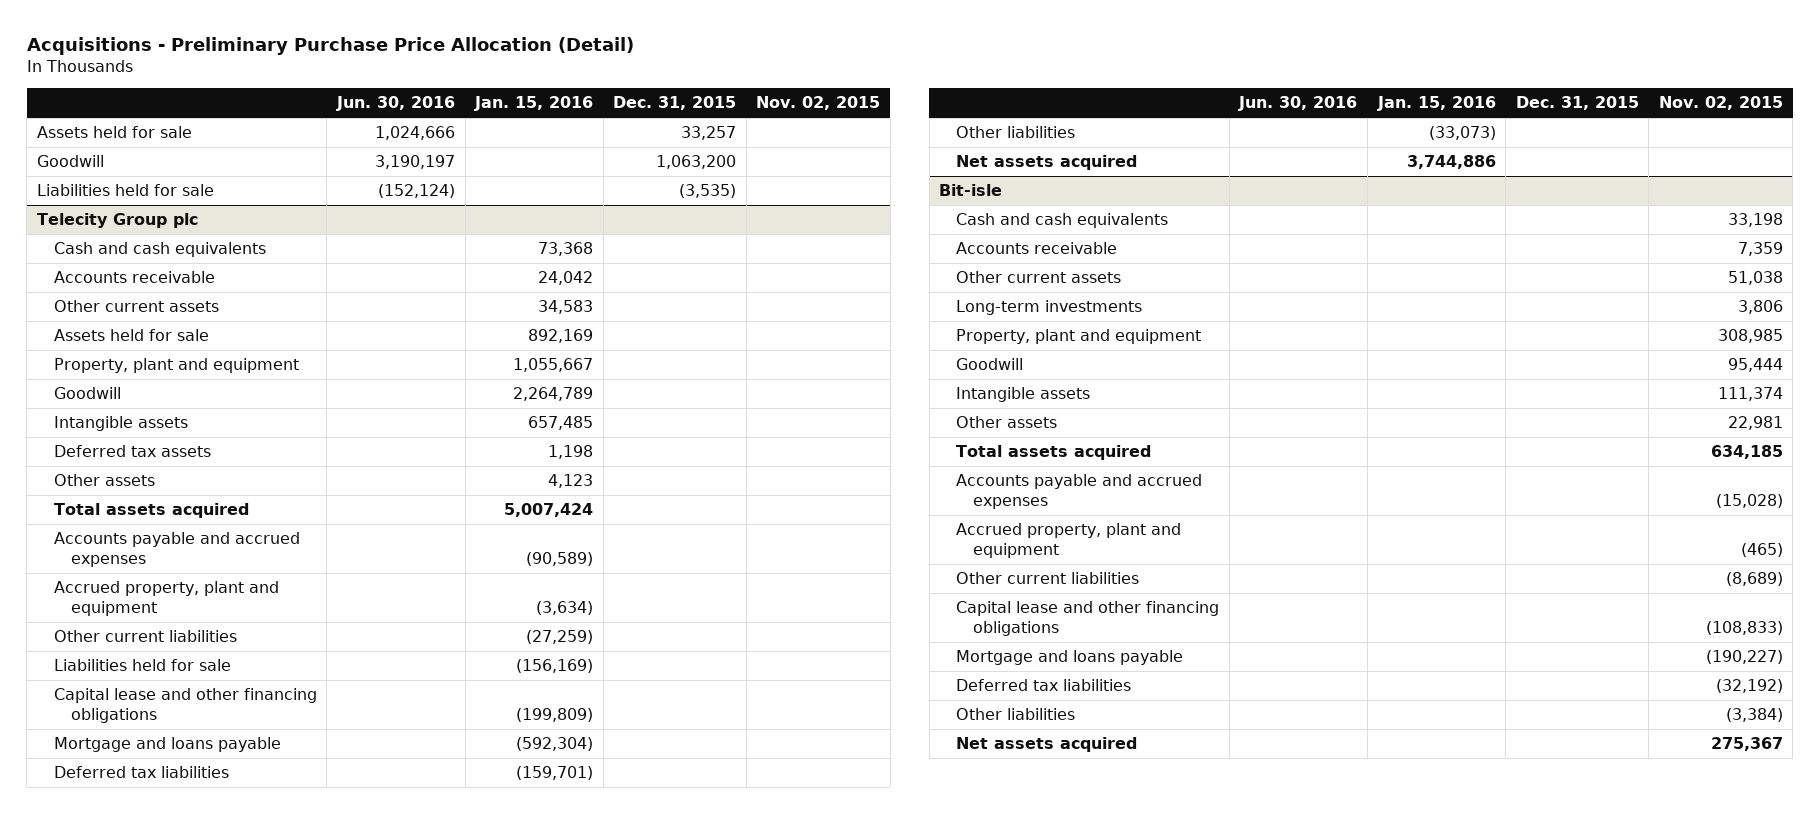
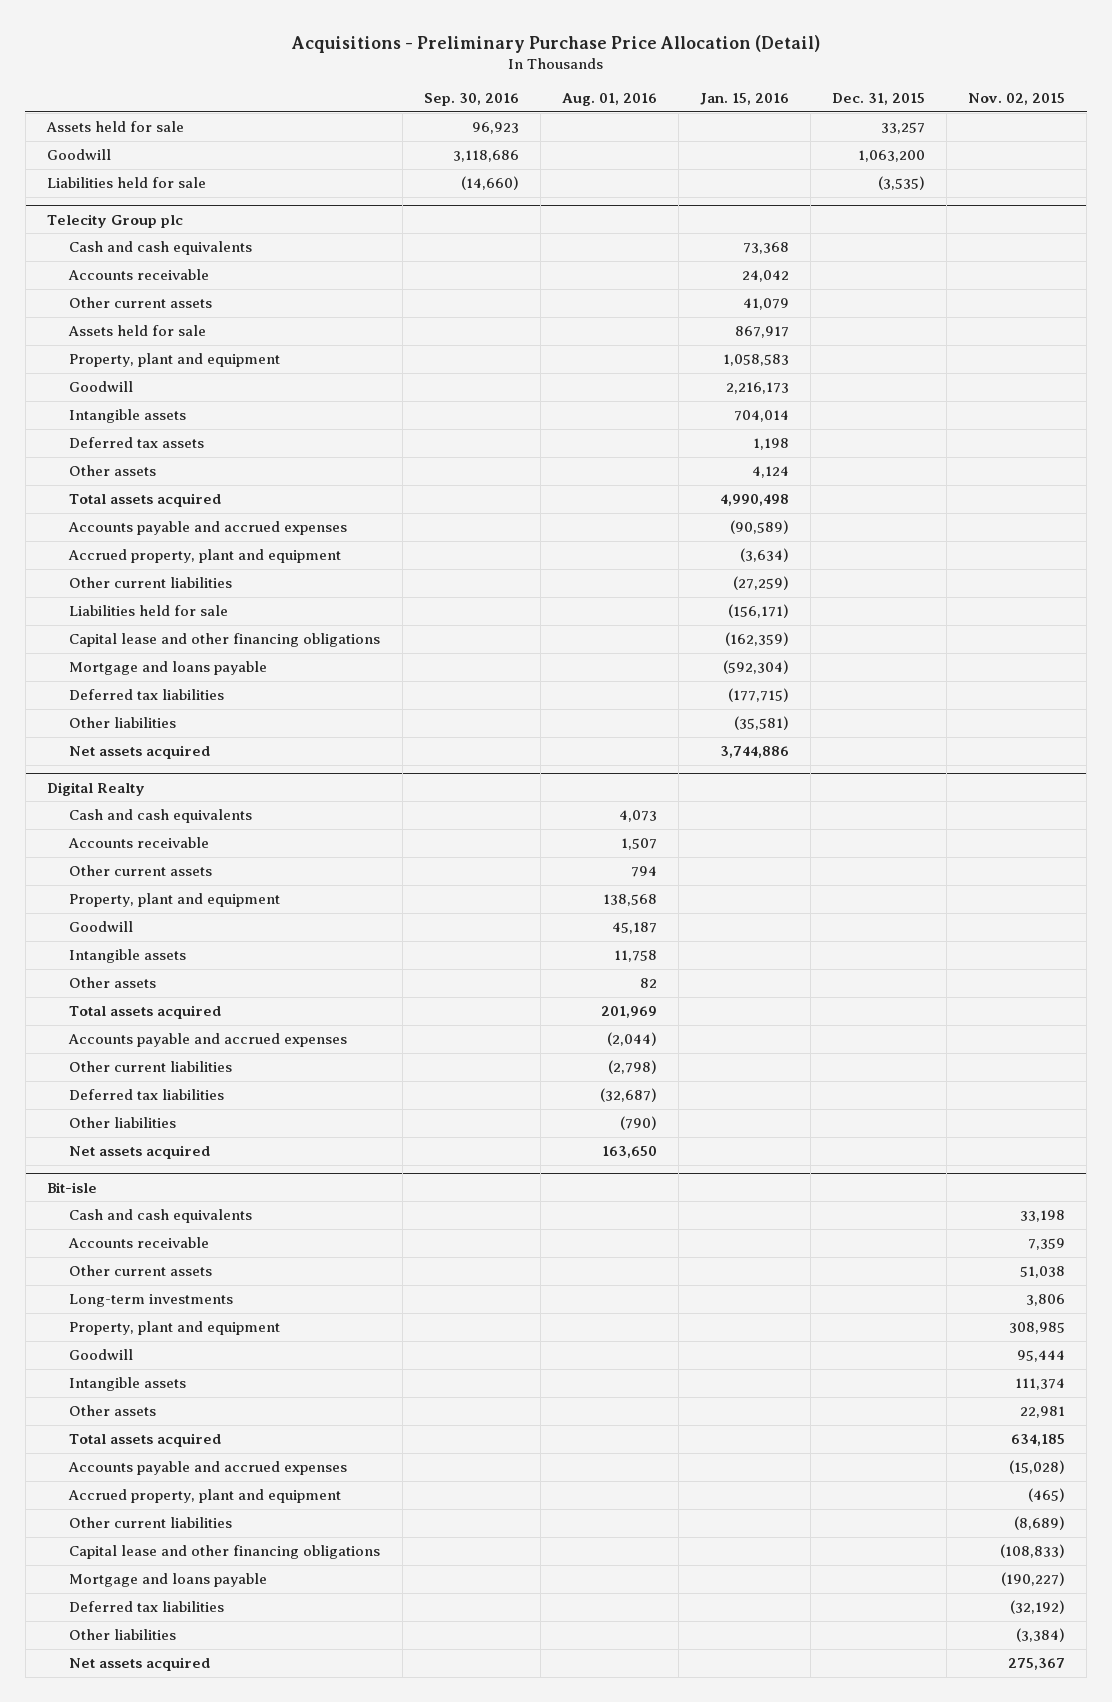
[336,96,456,112] Jun. 30, 2016 -> none
none -> [423,93,519,107] Sep. 30, 2016
none -> [561,93,657,107] Aug. 01, 2016
[538,300,594,315] 34,583 -> [743,297,790,310] 41,079
[528,329,594,344] 892,169 -> [735,325,790,338] 867,917
[513,358,594,373] 1,055,667 -> [723,353,790,366] 1,058,583
[513,387,594,402] 2,264,789 -> [726,381,790,394] 2,216,173
[528,416,594,431] 657,485 -> [734,409,790,422] 704,014
[548,474,594,489] 4,123 -> [752,465,790,478] 4,124
[504,503,594,518] 5,007,424 -> [720,493,790,506] 4,990,498
[516,659,594,674] (156,169) -> [728,603,790,618] (156,171)
[516,708,594,723] (199,809) -> [725,631,790,646] (162,359)
[516,766,594,781] (159,701) -> [728,687,790,702] (177,715)
[1428,126,1496,141] (33,073) -> [734,715,790,730] (35,581)
none -> [46,781,145,796] Digital Realty
none -> [69,808,253,823] Cash and cash equivalents
none -> [68,836,210,848] Accounts receivable
none -> [69,864,213,876] Other current assets
none -> [69,892,281,907] Property, plant and equipment
none -> [69,920,134,932] Goodwill
none -> [69,948,187,963] Intangible assets
none -> [69,976,157,988] Other assets
none -> [69,1004,222,1019] Total assets acquired
none -> [68,1032,348,1047] Accounts payable and accrued expenses
none -> [69,1060,233,1072] Other current liabilities
none -> [69,1088,225,1100] Deferred tax liabilities
none -> [69,1116,177,1128] Other liabilities
none -> [69,1144,211,1159] Net assets acquired

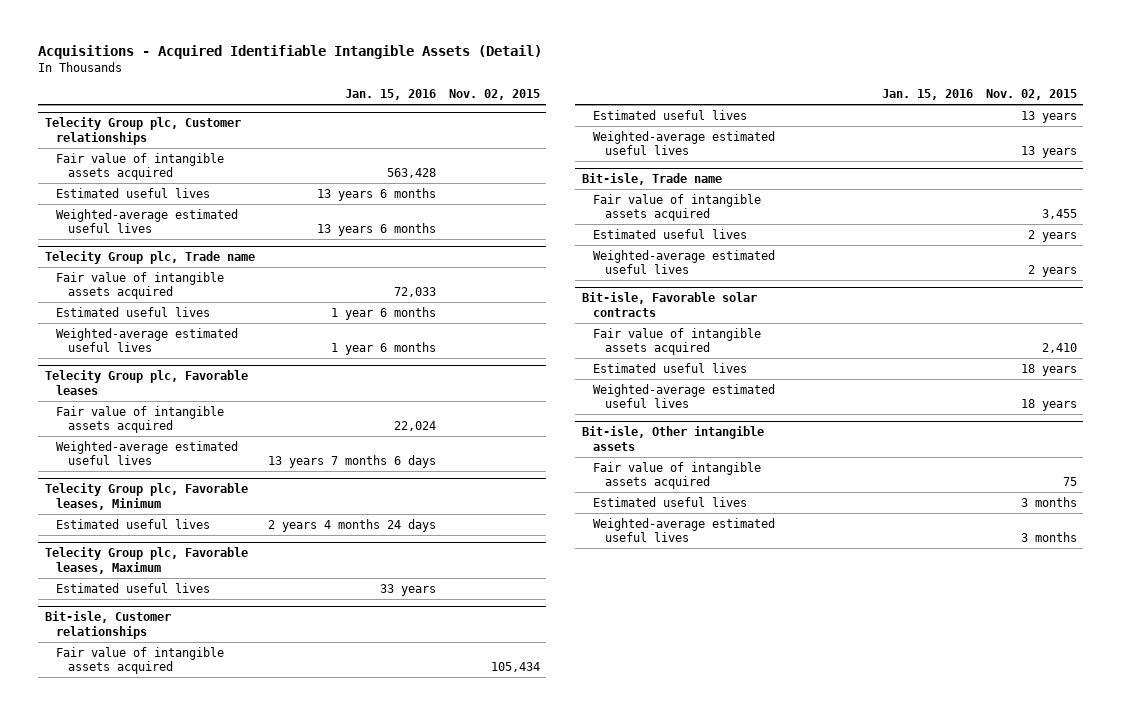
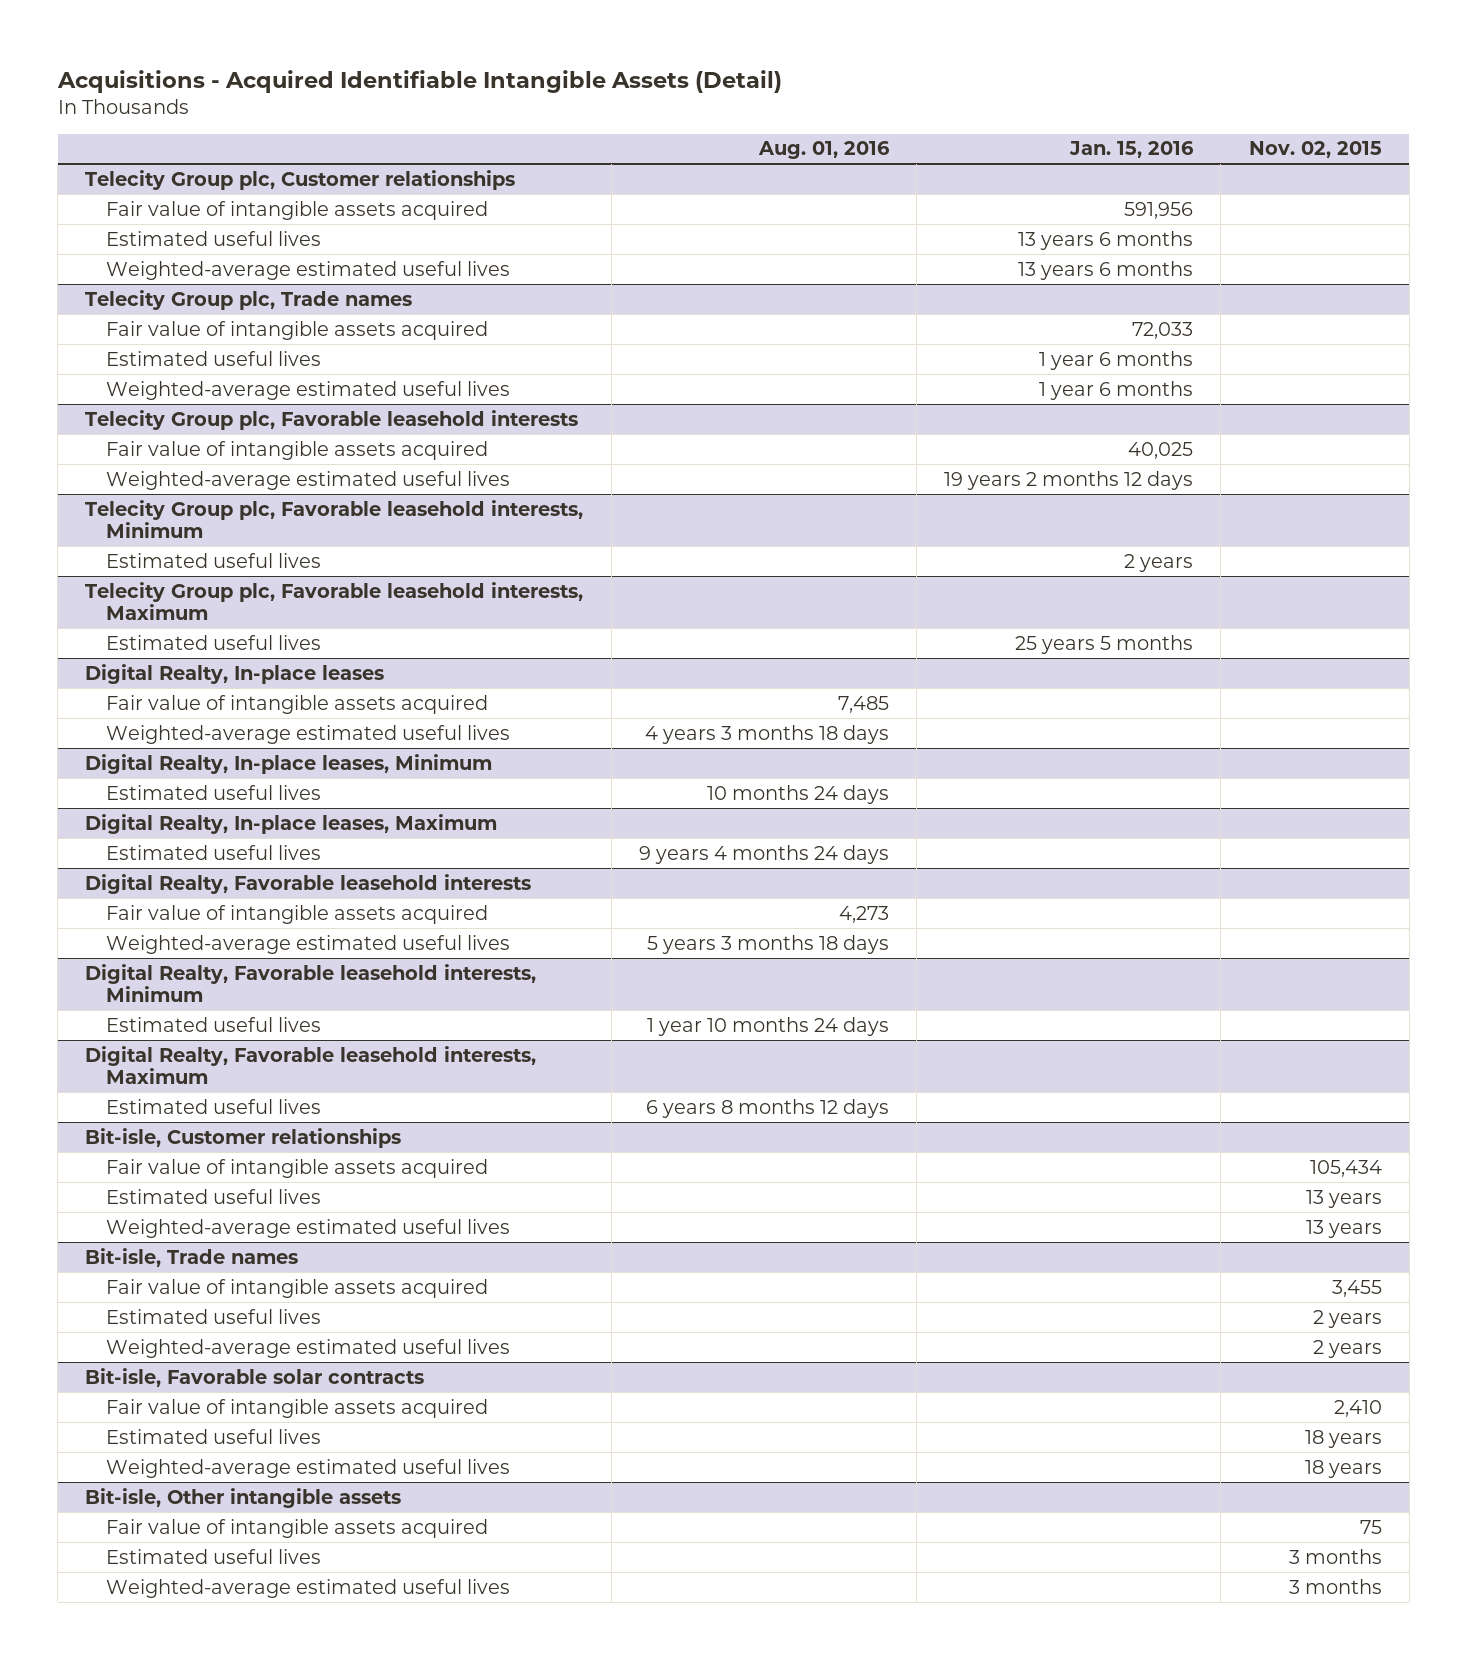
none -> [757,141,890,160] Aug. 01, 2016
[386,168,436,179] 563,428 -> [1124,201,1194,219] 591,956
[44,250,255,264] Telecity Group plc, Trade name -> [85,289,413,310] Telecity Group plc, Trade names
[44,369,248,395] Telecity Group plc, Favorable leases -> [85,409,579,430] Telecity Group plc, Favorable leasehold interests
[393,421,436,432] 22,024 -> [1128,441,1194,459] 40,025
[267,455,436,469] 13 years 7 months 6 days -> [944,470,1194,490] 19 years 2 months 12 days
[44,482,248,510] Telecity Group plc, Favorable leases, Minimum -> [85,499,584,539] Telecity Group plc, Favorable leasehold interests, Minimum
[267,518,436,532] 2 years 4 months 24 days -> [1124,553,1194,572] 2 years
[44,546,248,574] Telecity Group plc, Favorable leases, Maximum -> [85,581,584,621] Telecity Group plc, Favorable leasehold interests, Maximum
[379,583,436,596] 33 years -> [1015,634,1194,654] 25 years 5 months
none -> [85,663,385,684] Digital Realty, In-place leases
none -> [105,694,488,714] Fair value of intangible assets acquired
none -> [105,724,510,744] Weighted-average estimated useful lives
none -> [85,753,493,774] Digital Realty, In-place leases, Minimum
none -> [105,784,321,800] Estimated useful lives
none -> [85,813,498,834] Digital Realty, In-place leases, Maximum
none -> [105,844,321,860] Estimated useful lives
none -> [85,873,532,894] Digital Realty, Favorable leasehold interests
none -> [105,904,488,924] Fair value of intangible assets acquired
none -> [105,934,510,954] Weighted-average estimated useful lives
none -> [85,963,537,1003] Digital Realty, Favorable leasehold interests, Minimum
none -> [105,1016,321,1032] Estimated useful lives
none -> [85,1045,537,1085] Digital Realty, Favorable leasehold interests, Maximum
none -> [105,1098,321,1114] Estimated useful lives
[581,172,722,185] Bit-isle, Trade name -> [85,1247,299,1267] Bit-isle, Trade names

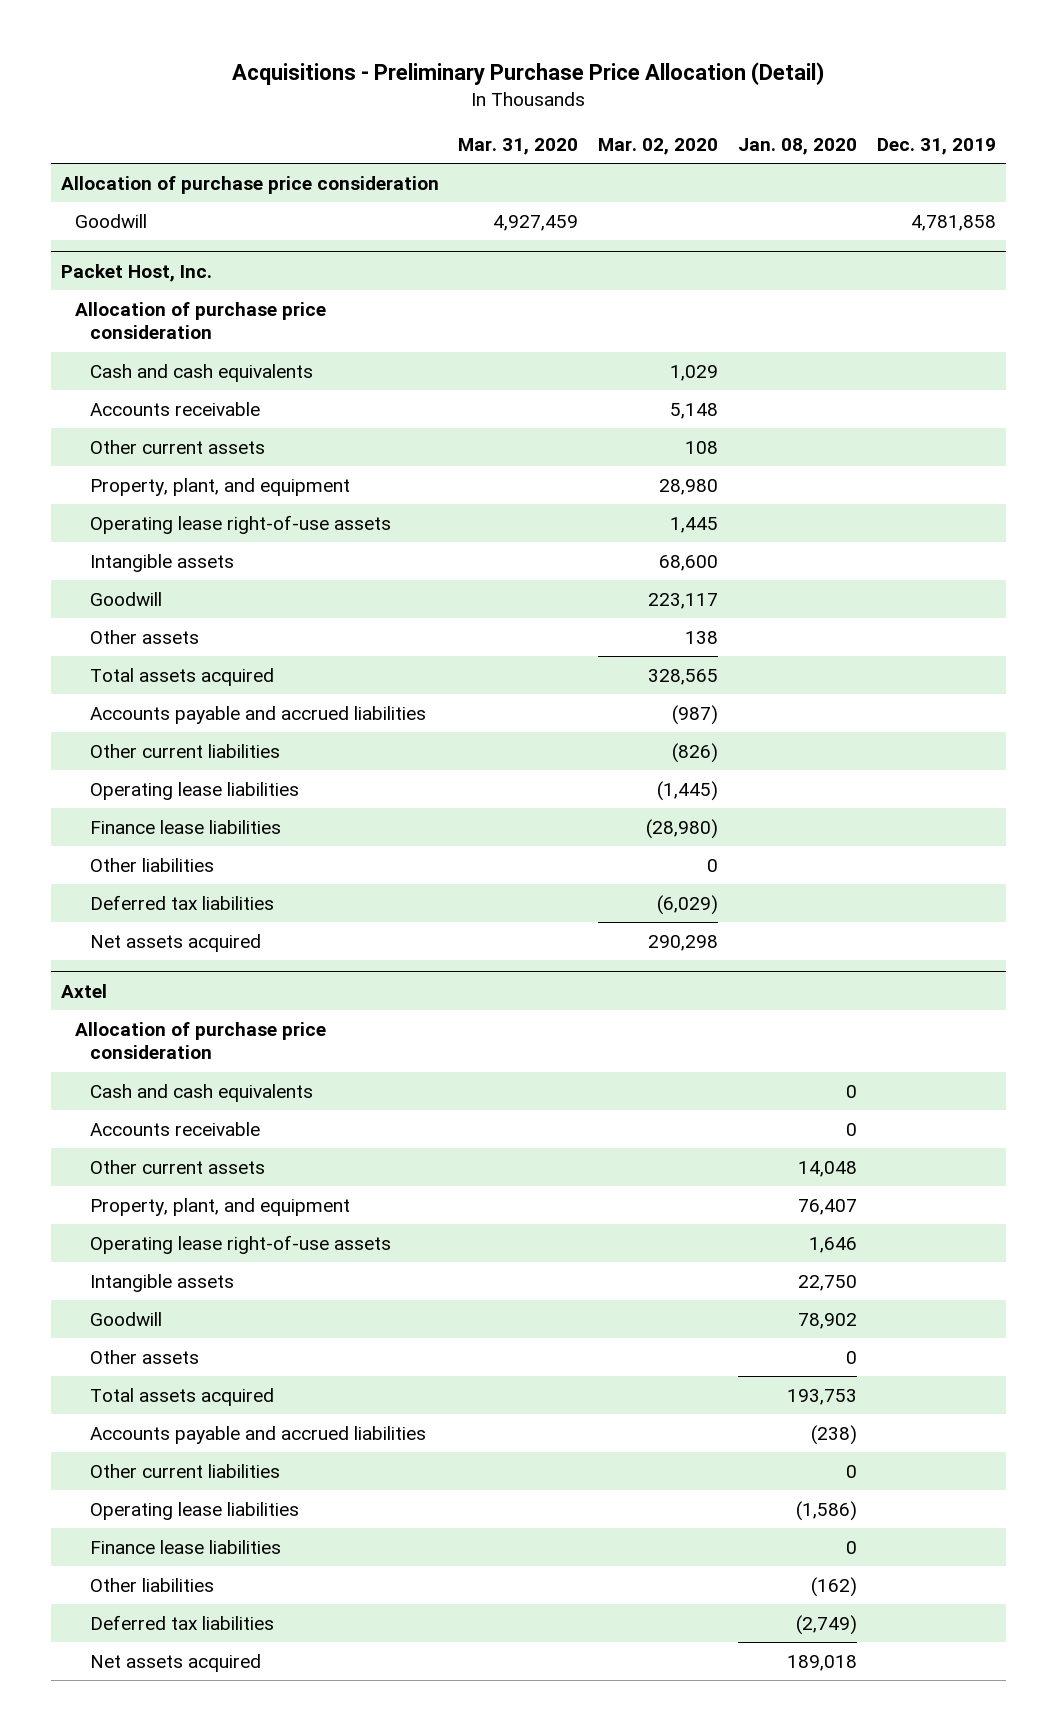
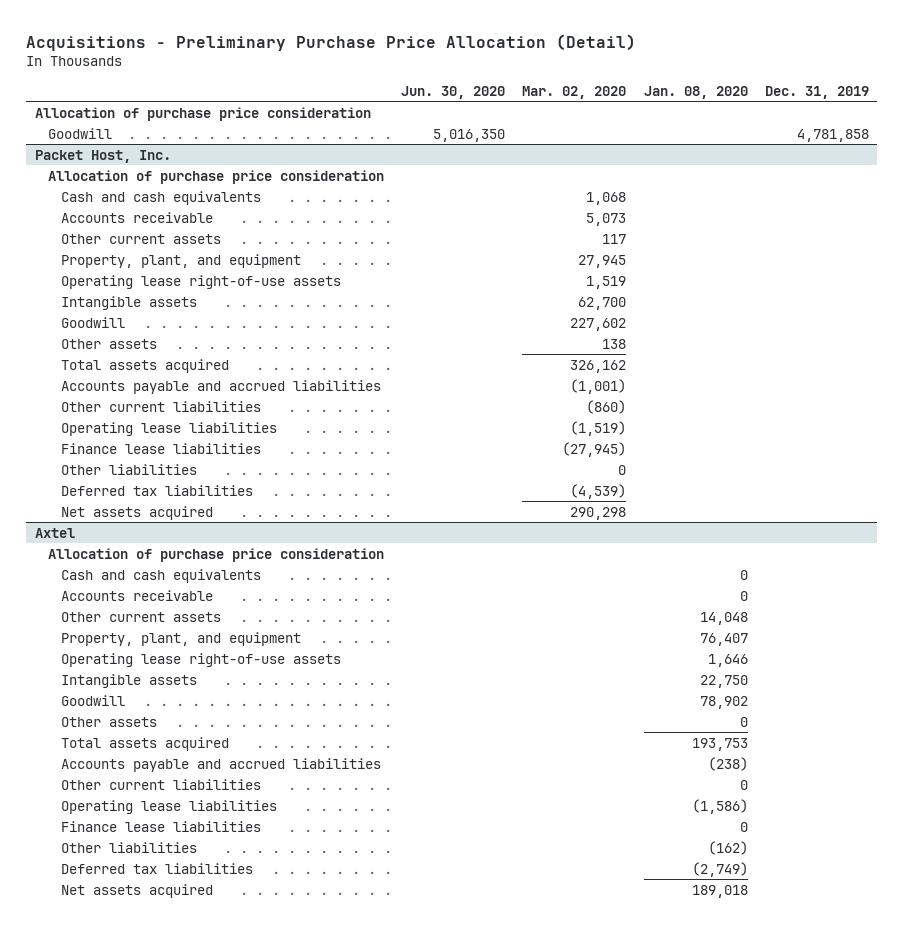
[458,137,579,155] Mar. 31, 2020 -> none
none -> [401,85,506,99] Jun. 30, 2020
[670,364,719,381] 1,029 -> [586,191,627,205] 1,068
[670,402,719,419] 5,148 -> [586,212,627,226] 5,073
[685,440,719,454] 108 -> [602,233,627,244] 117
[659,478,719,495] 28,980 -> [578,254,627,268] 27,945
[670,516,719,533] 1,445 -> [586,275,627,289] 1,519
[659,554,719,571] 68,600 -> [578,296,627,310] 62,700
[648,592,719,609] 223,117 -> [570,317,627,331] 227,602
[648,668,719,685] 328,565 -> [570,359,627,373] 326,162
[672,704,719,725] (987) -> [570,378,627,394] (1,001)
[672,742,719,763] (826) -> [586,399,627,414] (860)
[657,780,719,801] (1,445) -> [570,420,627,436] (1,519)
[646,818,719,839] (28,980) -> [562,441,627,457] (27,945)
[657,894,719,915] (6,029) -> [570,483,627,499] (4,539)

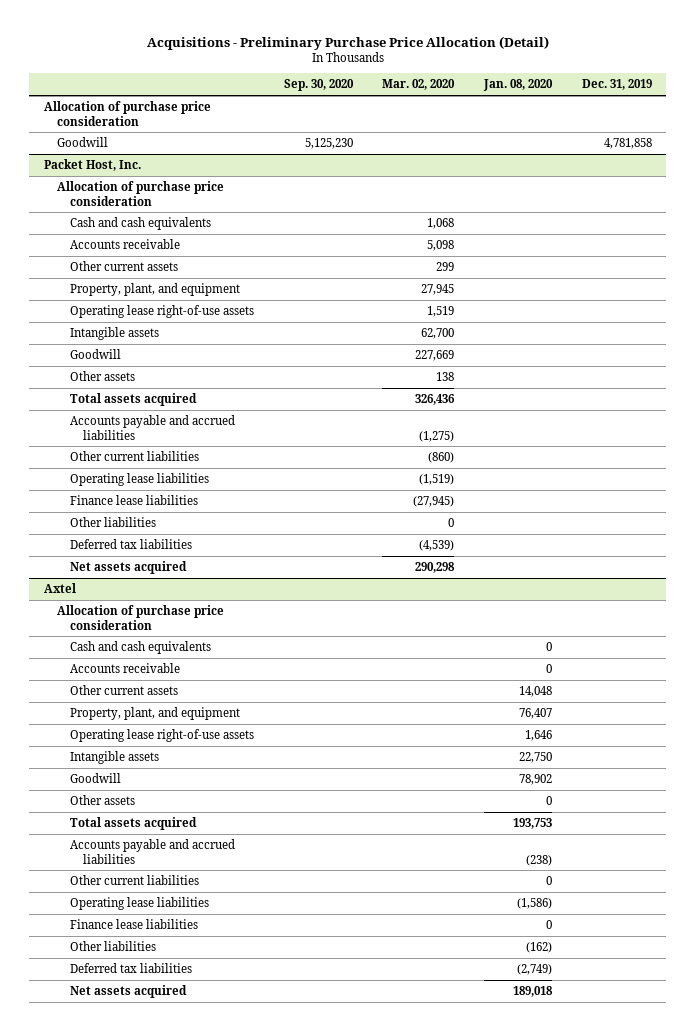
[401,85,506,99] Jun. 30, 2020 -> none
none -> [283,79,354,92] Sep. 30, 2020
[586,212,627,226] 5,073 -> [427,240,455,252] 5,098
[602,233,627,244] 117 -> [436,262,455,272] 299
[570,317,627,331] 227,602 -> [415,350,455,362] 227,669
[570,359,627,373] 326,162 -> [415,394,456,406] 326,436
[570,378,627,394] (1,001) -> [419,430,455,442] (1,275)

